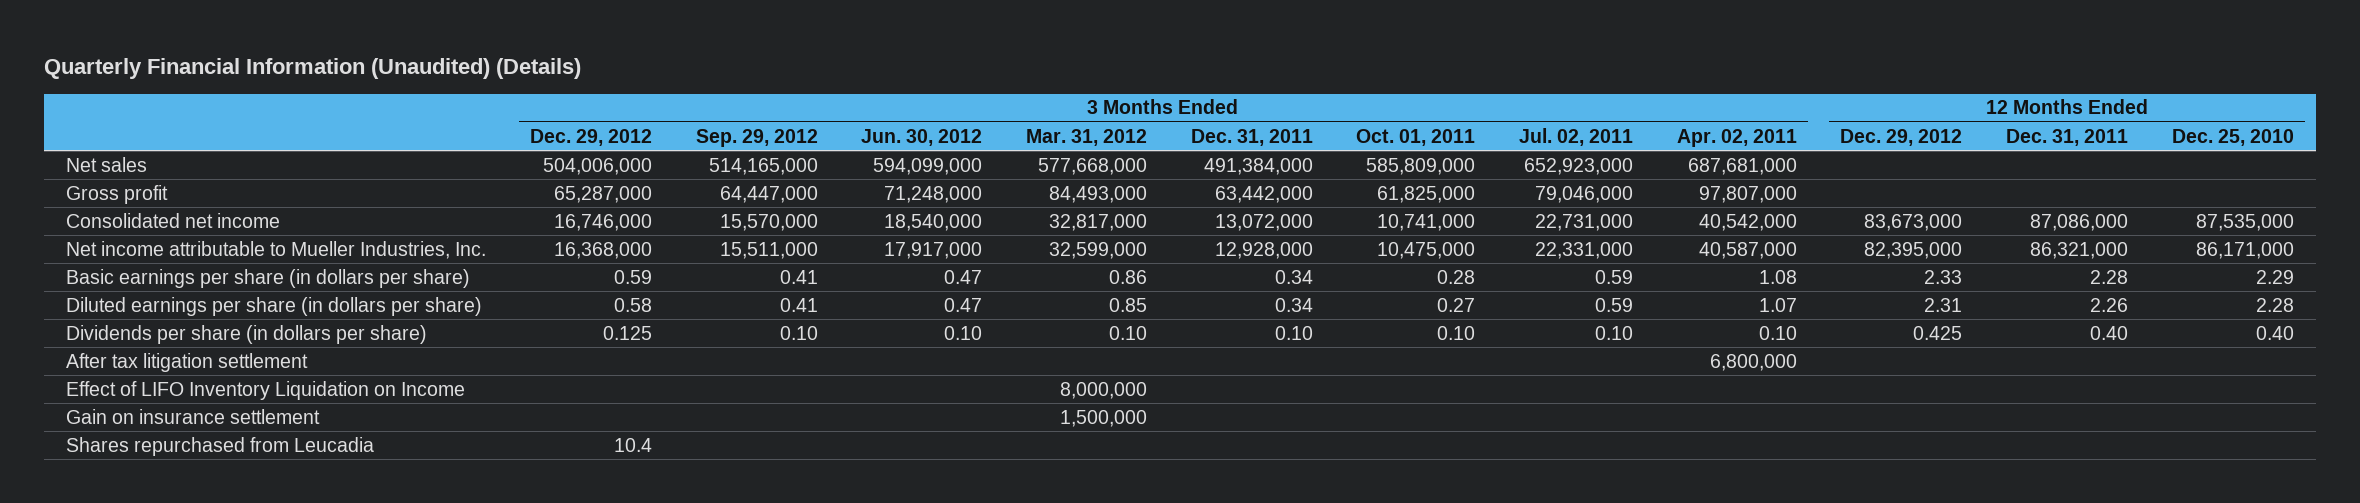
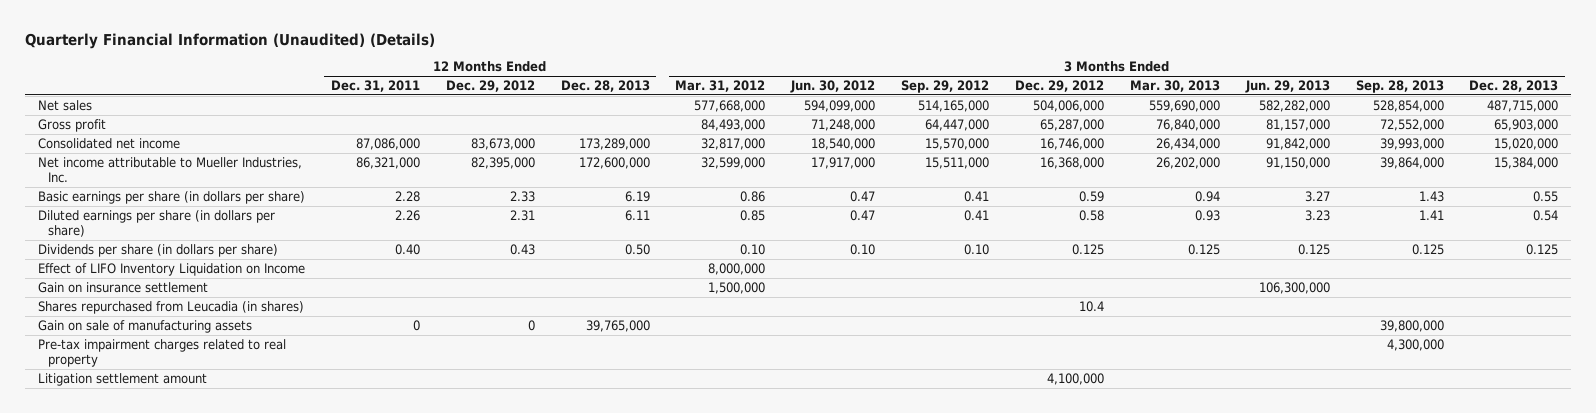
[1190,128,1313,146] Dec. 31, 2011 -> none
[1356,128,1476,146] Oct. 01, 2011 -> none
[1518,127,1633,146] Jul. 02, 2011 -> none
[1676,128,1797,147] Apr. 02, 2011 -> none
[2171,128,2294,146] Dec. 25, 2010 -> none
none -> [560,79,650,92] Dec. 28, 2013
none -> [1129,79,1220,92] Mar. 30, 2013
none -> [1244,79,1330,93] Jun. 29, 2013
none -> [1355,79,1444,93] Sep. 28, 2013
none -> [1469,79,1559,92] Dec. 28, 2013
[66,352,309,372] After tax litigation settlement -> none
[1913,325,1963,340] 0.425 -> [509,243,535,255] 0.43
[66,436,375,456] Shares repurchased from Leucadia -> [38,300,305,314] Shares repurchased from Leucadia (in shares)
none -> [38,319,253,333] Gain on sale of manufacturing assets
none -> [38,338,287,368] Pre-tax impairment charges related to real property
none -> [38,372,208,386] Litigation settlement amount

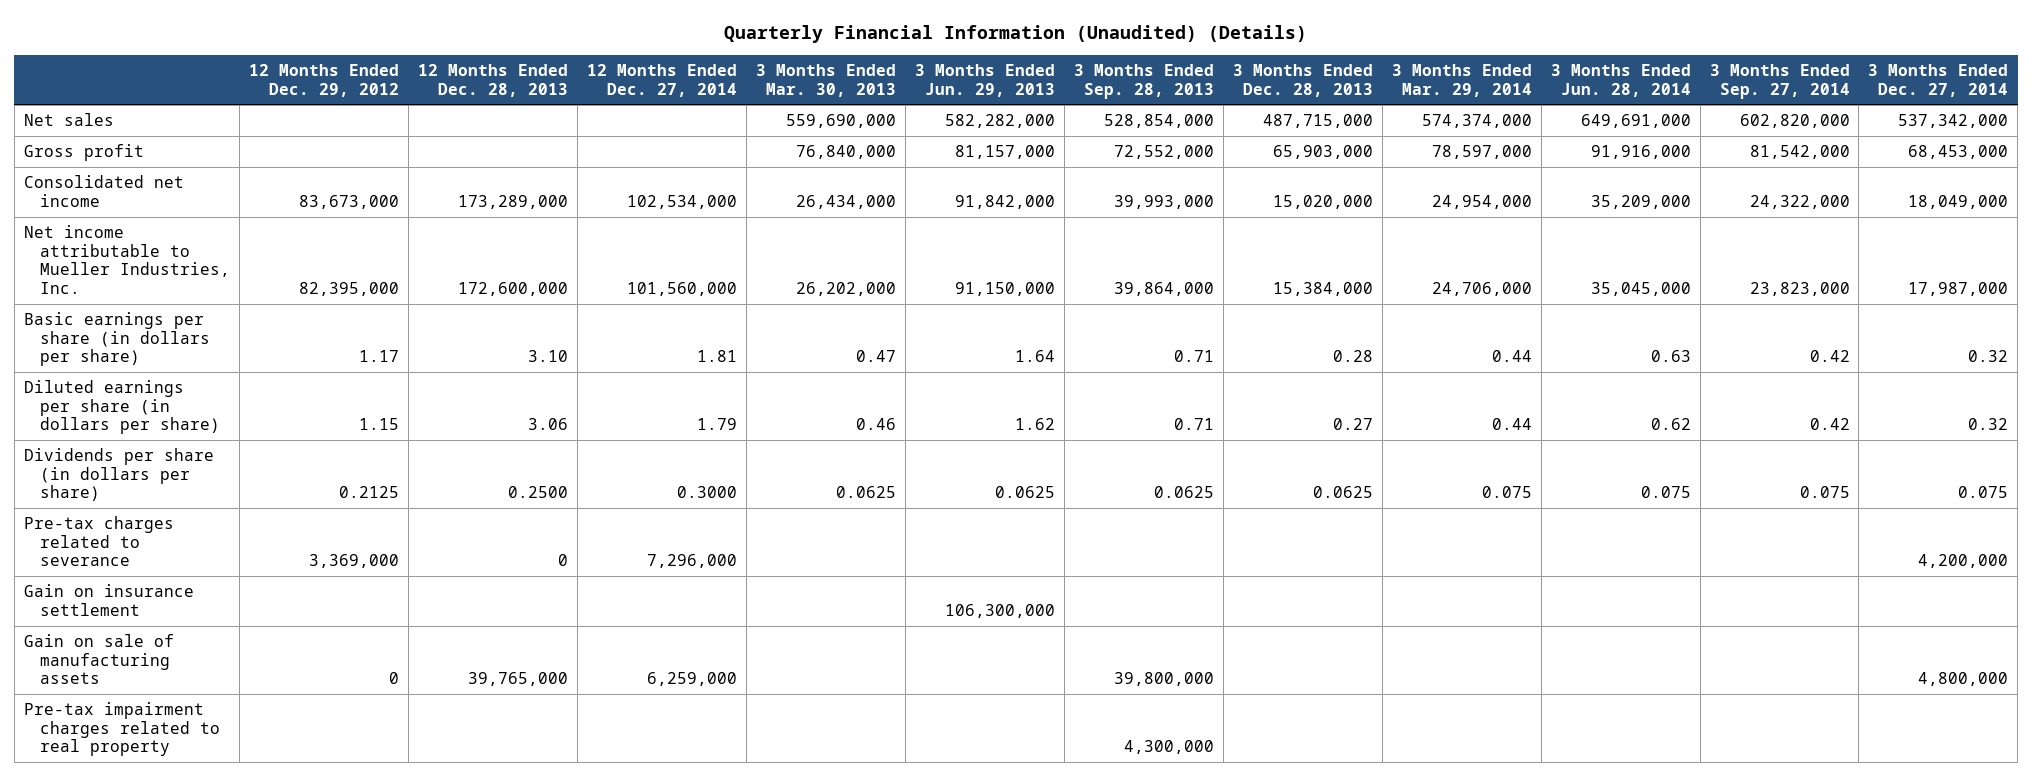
[330,79,420,92] Dec. 31, 2011 -> none
[675,79,766,92] Mar. 31, 2012 -> none
[790,79,876,93] Jun. 30, 2012 -> none
[901,79,990,93] Sep. 29, 2012 -> none
[1015,79,1105,92] Dec. 29, 2012 -> none
none -> [587,63,738,97] 12 Months Ended Dec. 27, 2014
none -> [1391,63,1532,97] 3 Months Ended Mar. 29, 2014
none -> [1550,63,1691,97] 3 Months Ended Jun. 28, 2014
none -> [1709,63,1850,99] 3 Months Ended Sep. 27, 2014
none -> [1868,63,2009,97] 3 Months Ended Dec. 27, 2014
[38,262,306,276] Effect of LIFO Inventory Liquidation on Income -> none
[509,190,535,202] 2.33 -> [359,350,400,363] 1.17
[624,190,650,202] 6.19 -> [528,350,569,363] 3.10
[1194,190,1220,202] 0.94 -> [856,350,897,363] 0.47
[1304,190,1330,202] 3.27 -> [1014,350,1055,363] 1.64
[1418,190,1444,202] 1.43 -> [1173,350,1214,363] 0.71
[1533,190,1559,202] 0.55 -> [1332,350,1373,363] 0.28
[509,209,535,221] 2.31 -> [359,418,400,431] 1.15
[624,209,650,221] 6.11 -> [528,418,569,431] 3.06
[1194,209,1220,221] 0.93 -> [856,418,897,431] 0.46
[1304,209,1330,221] 3.23 -> [1014,418,1055,431] 1.62
[1418,209,1444,220] 1.41 -> [1173,418,1214,431] 0.71
[1533,209,1559,221] 0.54 -> [1332,418,1373,431] 0.27
[509,243,535,255] 0.43 -> [339,486,400,499] 0.2125
[624,243,650,255] 0.50 -> [508,486,569,499] 0.2500
[1187,243,1220,255] 0.125 -> [836,486,897,499] 0.0625
[1297,243,1330,255] 0.125 -> [994,486,1055,499] 0.0625
[1411,243,1444,255] 0.125 -> [1153,486,1214,499] 0.0625
[1526,243,1559,255] 0.125 -> [1312,486,1373,499] 0.0625
none -> [23,516,174,567] Pre-tax charges related to severance
[38,300,305,314] Shares repurchased from Leucadia (in shares) -> none
[38,372,208,386] Litigation settlement amount -> none

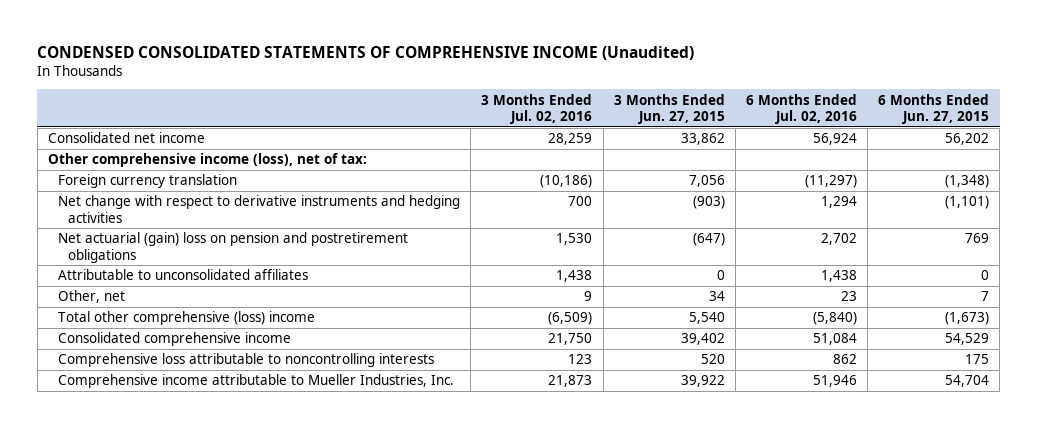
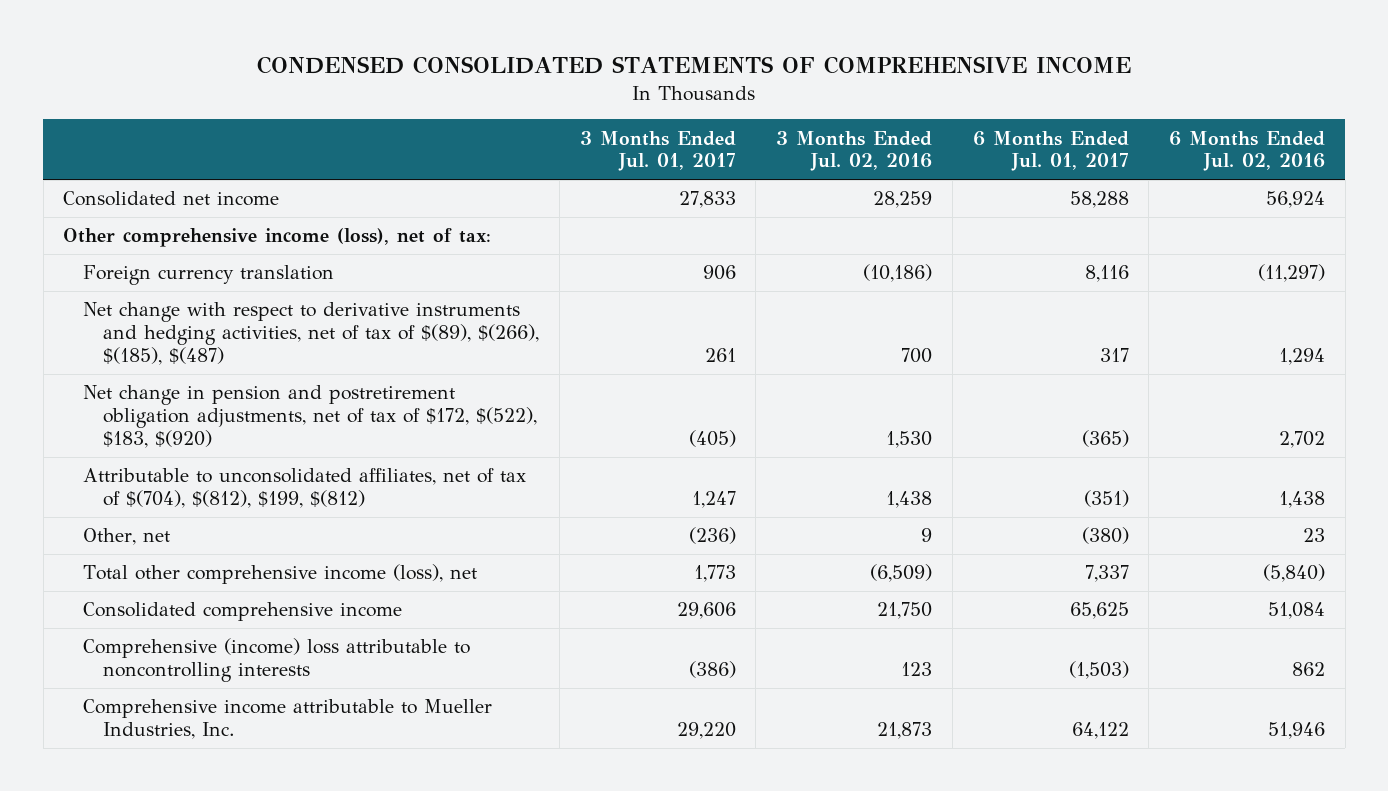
[37,46,695,61] CONDENSED CONSOLIDATED STATEMENTS OF COMPREHENSIVE INCOME (Unaudited) -> [257,56,1132,75] CONDENSED CONSOLIDATED STATEMENTS OF COMPREHENSIVE INCOME
[613,93,725,124] 3 Months Ended Jun. 27, 2015 -> none
[878,93,990,124] 6 Months Ended Jun. 27, 2015 -> none
none -> [579,130,736,172] 3 Months Ended Jul. 01, 2017
none -> [972,130,1129,172] 6 Months Ended Jul. 01, 2017
[58,195,461,223] Net change with respect to derivative instruments and hedging activities -> [83,302,540,365] Net change with respect to derivative instruments and hedging activities, net of tax of $(89), $(266), $(185), $(487)
[58,232,409,263] Net actuarial (gain) loss on pension and postretirement obligations -> [83,385,538,448] Net change in pension and postretirement obligation adjustments, net of tax of $172, $(522), $183, $(920)
[58,269,309,281] Attributable to unconsolidated affiliates -> [83,468,527,509] Attributable to unconsolidated affiliates, net of tax of $(704), $(812), $199, $(812)
[58,311,316,326] Total other comprehensive (loss) income -> [83,564,478,585] Total other comprehensive income (loss), net
[58,353,435,368] Comprehensive loss attributable to noncontrolling interests -> [83,638,471,683] Comprehensive (income) loss attributable to noncontrolling interests

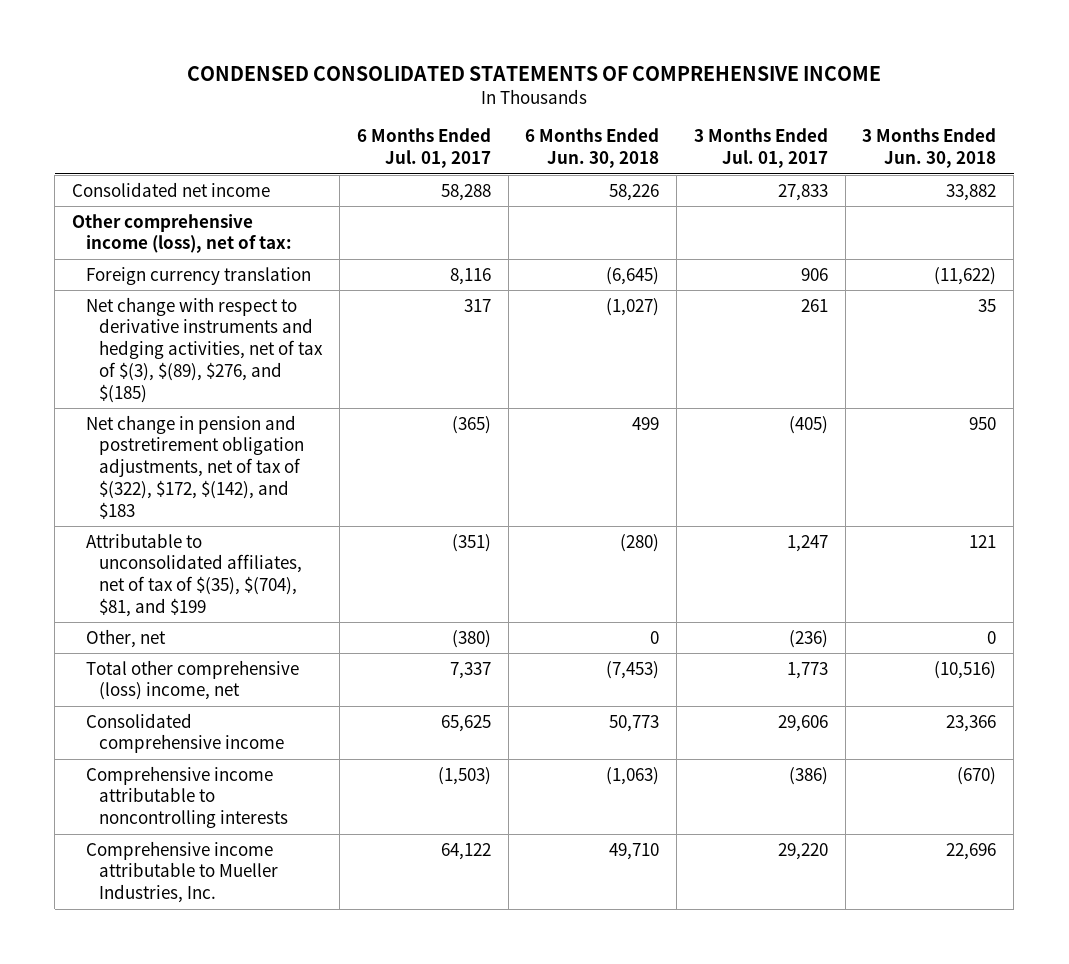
[776,130,933,172] 3 Months Ended Jul. 02, 2016 -> none
[1169,130,1326,172] 6 Months Ended Jul. 02, 2016 -> none
none -> [525,128,660,169] 6 Months Ended Jun. 30, 2018
none -> [862,128,997,169] 3 Months Ended Jun. 30, 2018
[83,302,540,365] Net change with respect to derivative instruments and hedging activities, net of tax of $(89), $(266), $(185), $(487) -> [85,296,324,403] Net change with respect to derivative instruments and hedging activities, net of tax of $(3), $(89), $276, and $(185)
[83,385,538,448] Net change in pension and postretirement obligation adjustments, net of tax of $172, $(522), $183, $(920) -> [85,414,305,519] Net change in pension and postretirement obligation adjustments, net of tax of $(322), $172, $(142), and $183
[83,468,527,509] Attributable to unconsolidated affiliates, net of tax of $(704), $(812), $199, $(812) -> [85,532,303,618] Attributable to unconsolidated affiliates, net of tax of $(35), $(704), $81, and $199
[83,564,478,585] Total other comprehensive income (loss), net -> [85,659,299,701] Total other comprehensive (loss) income, net
[83,638,471,683] Comprehensive (income) loss attributable to noncontrolling interests -> [85,765,289,829] Comprehensive income attributable to noncontrolling interests

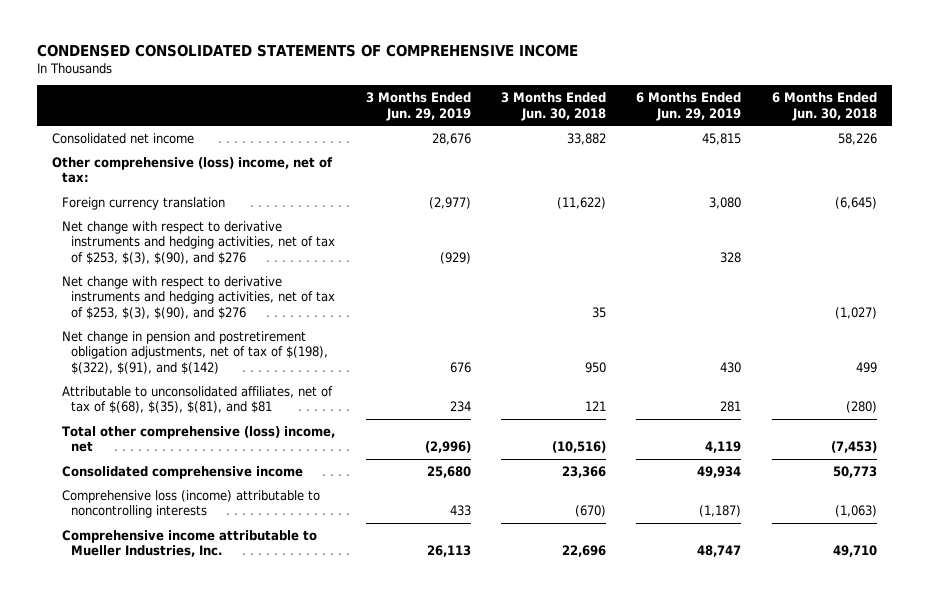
[356,128,491,169] 6 Months Ended Jul. 01, 2017 -> none
[693,128,828,169] 3 Months Ended Jul. 01, 2017 -> none
none -> [365,92,471,121] 3 Months Ended Jun. 29, 2019
none -> [636,92,742,121] 6 Months Ended Jun. 29, 2019
[72,213,292,254] Other comprehensive income (loss), net of tax: -> [51,156,333,184] Other comprehensive (loss) income, net of tax:
[85,628,166,648] Other, net -> none
none -> [61,220,336,264] Net change with respect to derivative instruments and hedging activities, net of tax of $253, $(3), $(90), and $276
[85,296,324,403] Net change with respect to derivative instruments and hedging activities, net of tax of $(3), $(89), $276, and $(185) -> [61,275,336,319] Net change with respect to derivative instruments and hedging activities, net of tax of $253, $(3), $(90), and $276
[85,414,305,519] Net change in pension and postretirement obligation adjustments, net of tax of $(322), $172, $(142), and $183 -> [61,330,329,374] Net change in pension and postretirement obligation adjustments, net of tax of $(198), $(322), $(91), and $(142)
[85,532,303,618] Attributable to unconsolidated affiliates, net of tax of $(35), $(704), $81, and $199 -> [61,385,333,414] Attributable to unconsolidated affiliates, net of tax of $(68), $(35), $(81), and $81
[85,765,289,829] Comprehensive income attributable to noncontrolling interests -> [61,489,320,519] Comprehensive loss (income) attributable to noncontrolling interests

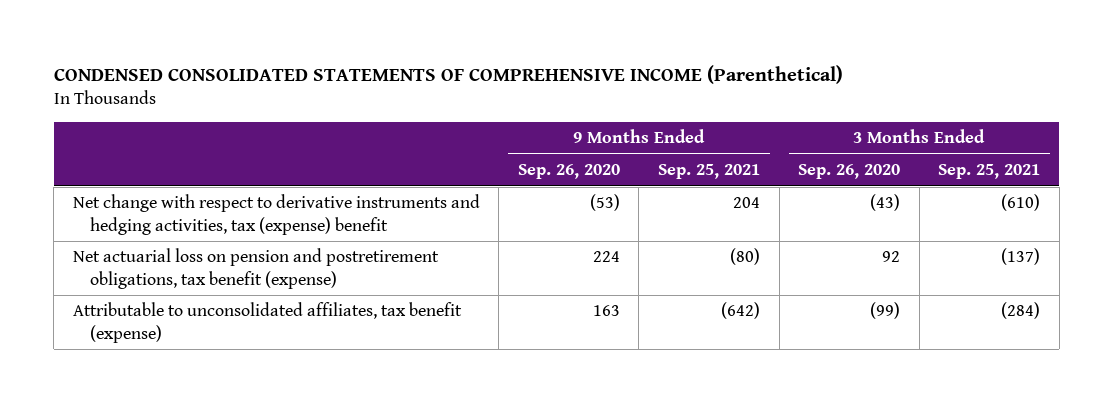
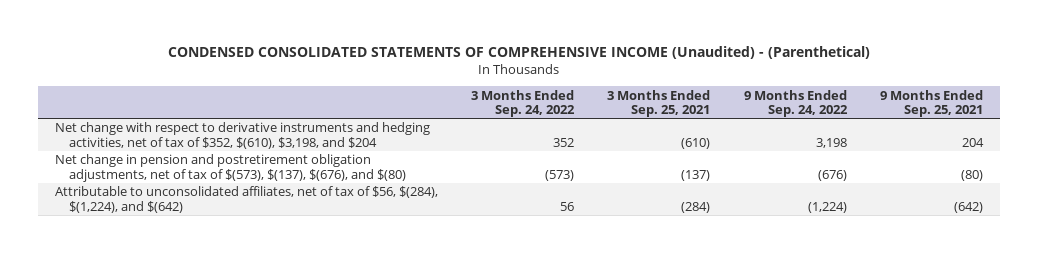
[53,64,843,84] CONDENSED CONSOLIDATED STATEMENTS OF COMPREHENSIVE INCOME (Parenthetical) -> [167,46,870,60] CONDENSED CONSOLIDATED STATEMENTS OF COMPREHENSIVE INCOME (Unaudited) - (Parenthetical)
[517,163,620,179] Sep. 26, 2020 -> none
[798,163,901,179] Sep. 26, 2020 -> none
none -> [471,89,576,118] 3 Months Ended Sep. 24, 2022
none -> [743,89,848,118] 9 Months Ended Sep. 24, 2022
[72,194,480,235] Net change with respect to derivative instruments and hedging activities, tax (expense) benefit -> [54,122,430,149] Net change with respect to derivative instruments and hedging activities, net of tax of $352, $(610), $3,198, and $204
[72,248,439,289] Net actuarial loss on pension and postretirement obligations, tax benefit (expense) -> [54,154,407,182] Net change in pension and postretirement obligation adjustments, net of tax of $(573), $(137), $(676), and $(80)
[72,302,462,343] Attributable to unconsolidated affiliates, tax benefit (expense) -> [54,186,438,213] Attributable to unconsolidated affiliates, net of tax of $56, $(284), $(1,224), and $(642)

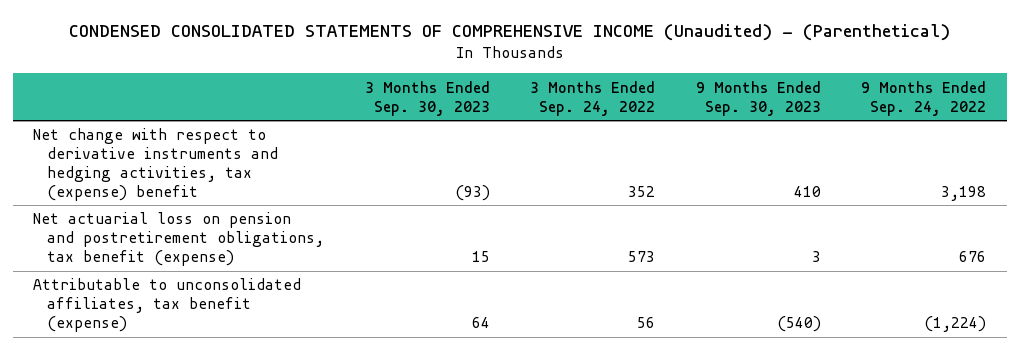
[607,89,711,118] 3 Months Ended Sep. 25, 2021 -> none
[880,89,984,118] 9 Months Ended Sep. 25, 2021 -> none
none -> [364,80,490,116] 3 Months Ended Sep. 30, 2023
none -> [695,80,821,116] 9 Months Ended Sep. 30, 2023
[54,122,430,149] Net change with respect to derivative instruments and hedging activities, net of tax of $352, $(610), $3,198, and $204 -> [33,128,279,201] Net change with respect to derivative instruments and hedging activities, tax (expense) benefit
[54,154,407,182] Net change in pension and postretirement obligation adjustments, net of tax of $(573), $(137), $(676), and $(80) -> [33,212,325,266] Net actuarial loss on pension and postretirement obligations, tax benefit (expense)
[545,169,575,181] (573) -> [628,250,656,262] 573
[817,169,847,181] (676) -> [959,250,987,262] 676
[54,186,438,213] Attributable to unconsolidated affiliates, net of tax of $56, $(284), $(1,224), and $(642) -> [33,278,302,332] Attributable to unconsolidated affiliates, tax benefit (expense)

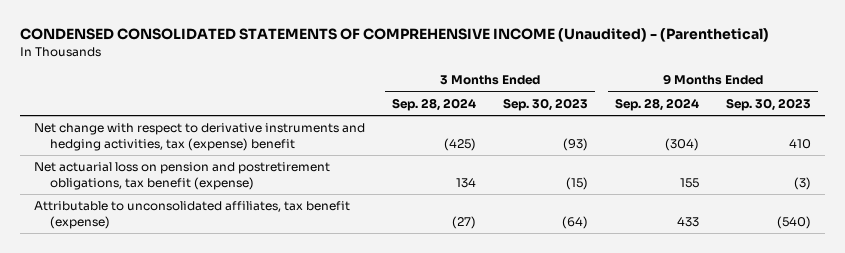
[530,80,656,116] 3 Months Ended Sep. 24, 2022 -> none
[861,80,987,116] 9 Months Ended Sep. 24, 2022 -> none
none -> [392,97,477,111] Sep. 28, 2024
none -> [615,97,700,111] Sep. 28, 2024
[471,250,490,262] 15 -> [566,176,589,190] (15)
[811,250,821,262] 3 -> [794,176,812,190] (3)
[471,316,490,328] 64 -> [562,215,589,229] (64)

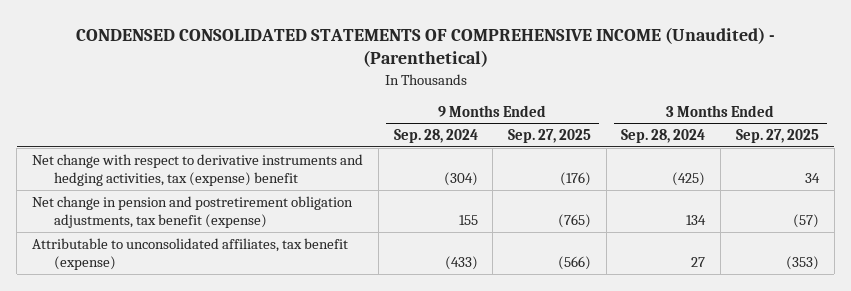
[503,97,589,111] Sep. 30, 2023 -> none
[726,97,812,111] Sep. 30, 2023 -> none
none -> [508,129,592,144] Sep. 27, 2025
none -> [735,129,819,144] Sep. 27, 2025
[33,162,330,190] Net actuarial loss on pension and postretirement obligations, tax benefit (expense) -> [32,195,354,229] Net change in pension and postretirement obligation adjustments, tax benefit (expense)
[452,215,477,229] (27) -> [691,257,706,268] 27
[677,216,700,227] 433 -> [444,256,478,271] (433)

